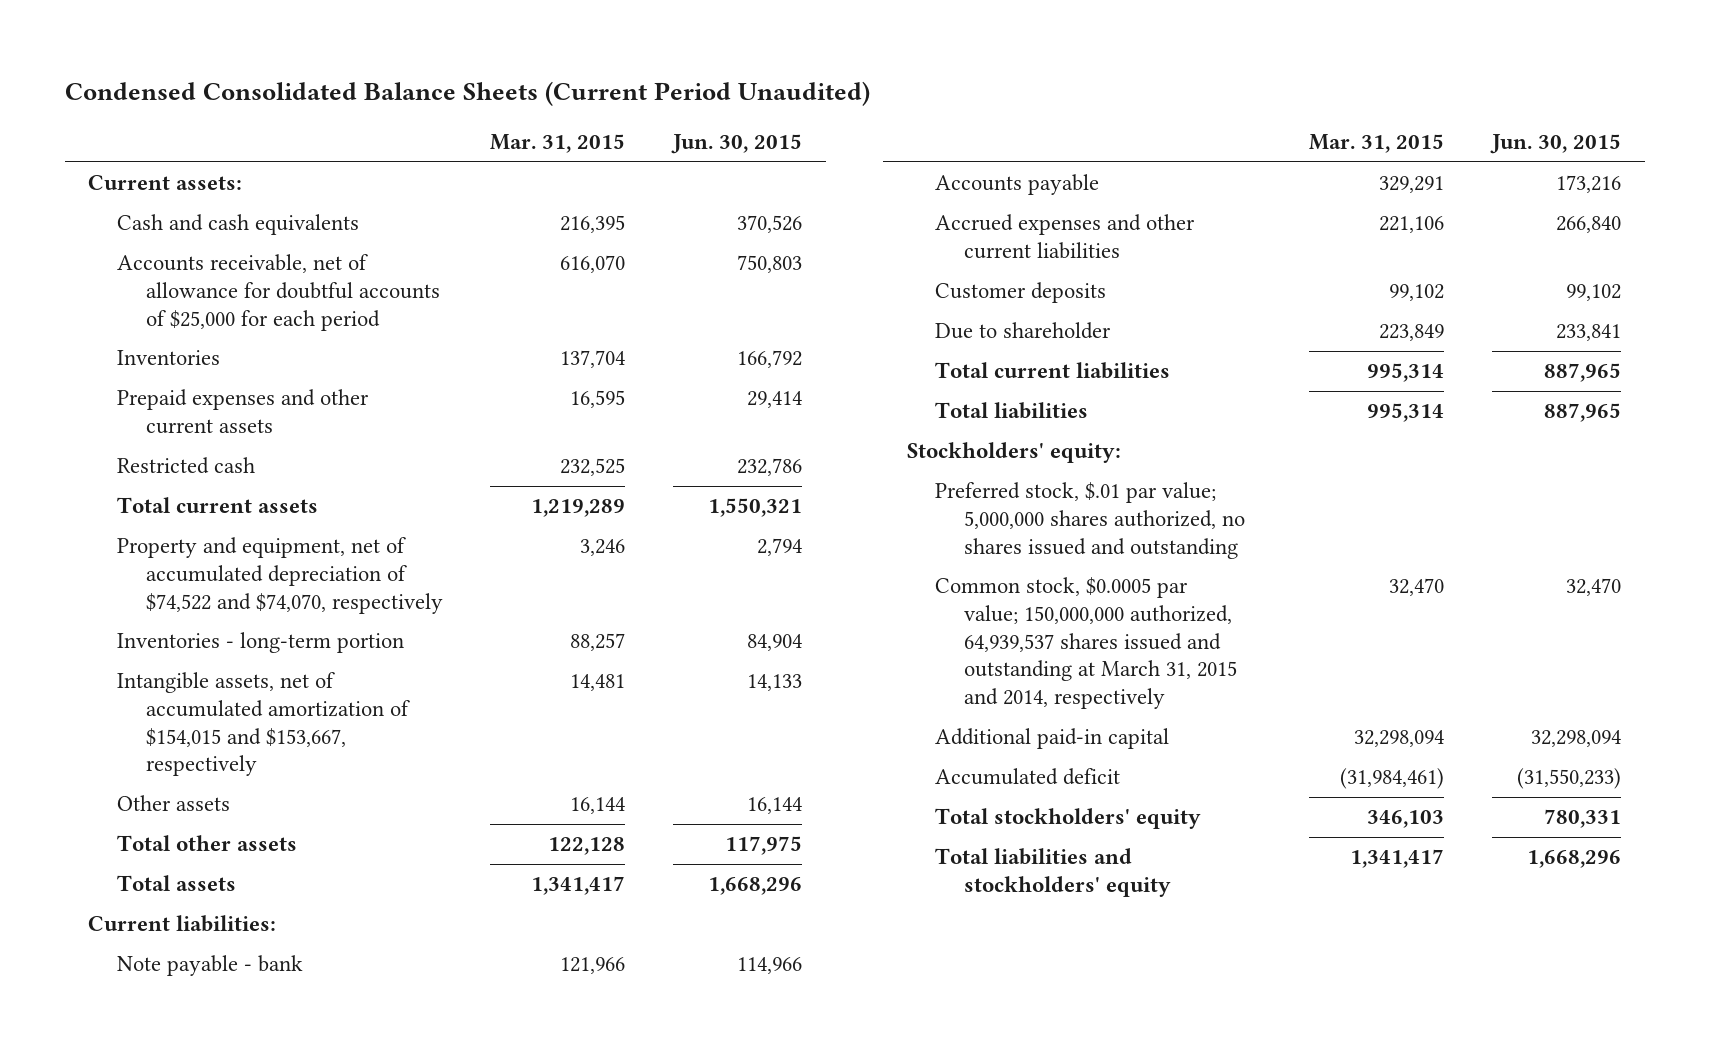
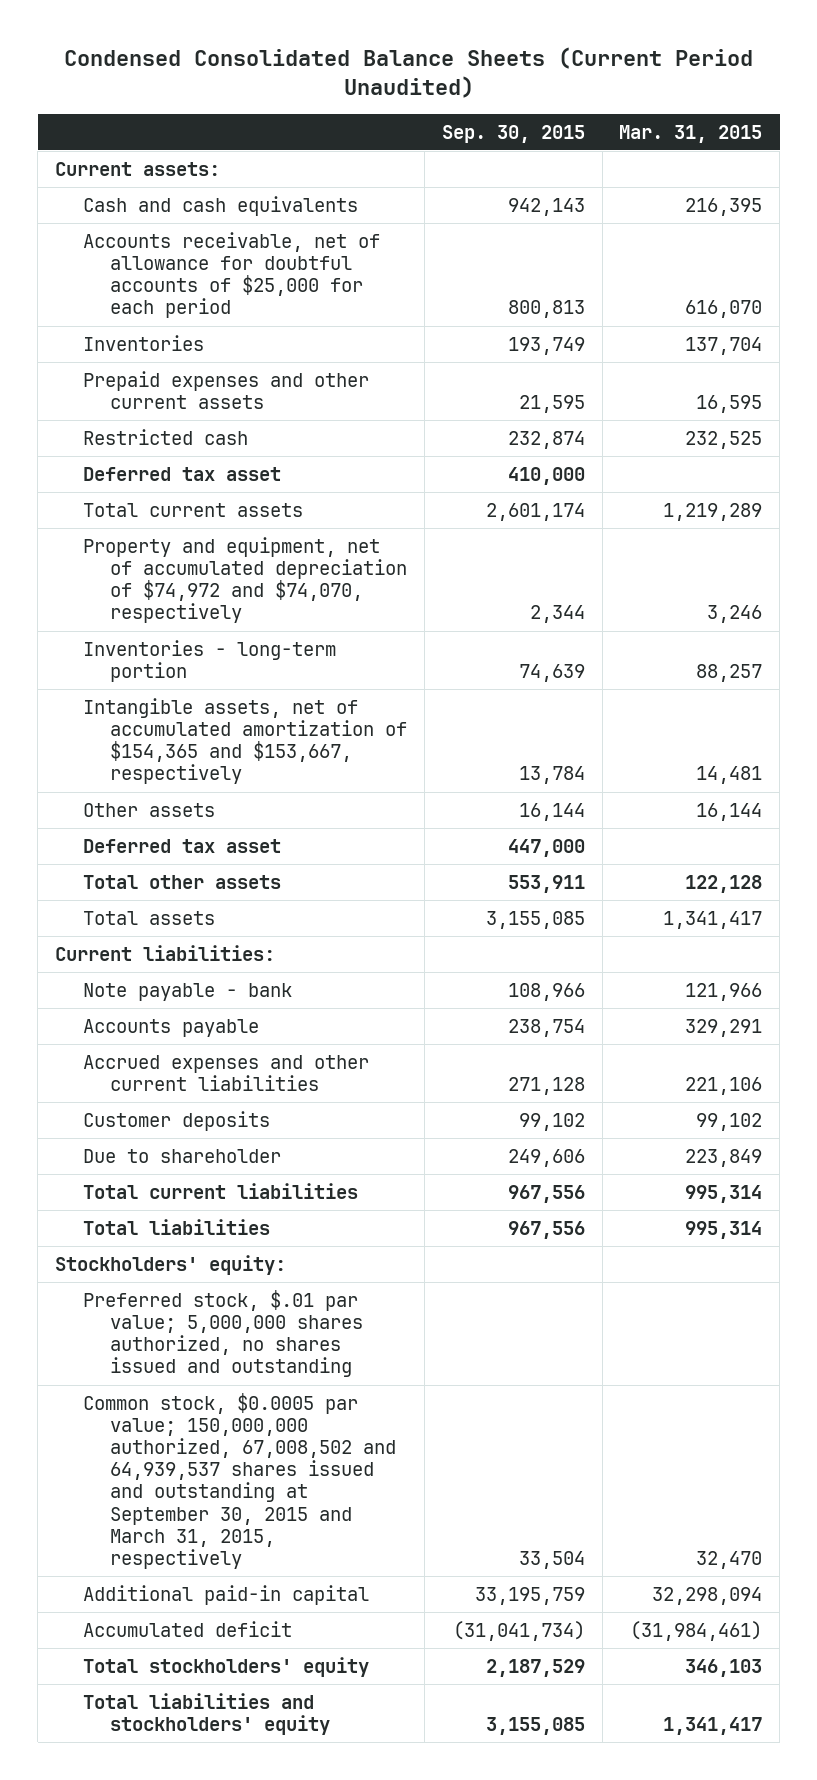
[671,134,803,155] Jun. 30, 2015 -> none
none -> [441,124,585,143] Sep. 30, 2015
none -> [82,466,281,481] Deferred tax asset
[117,537,443,614] Property and equipment, net of accumulated depreciation of $74,522 and $74,070, respectively -> [82,536,407,624] Property and equipment, net of accumulated depreciation of $74,972 and $74,070, respectively
[117,672,410,777] Intangible assets, net of accumulated amortization of $154,015 and $153,667, respectively -> [82,697,407,785] Intangible assets, net of accumulated amortization of $154,365 and $153,667, respectively
none -> [82,838,281,853] Deferred tax asset
[935,577,1237,709] Common stock, $0.0005 par value; 150,000,000 authorized, 64,939,537 shares issued and outstanding at March 31, 2015 and 2014, respectively -> [82,1392,396,1569] Common stock, $0.0005 par value; 150,000,000 authorized, 67,008,502 and 64,939,537 shares issued and outstanding at September 30, 2015 and March 31, 2015, respectively

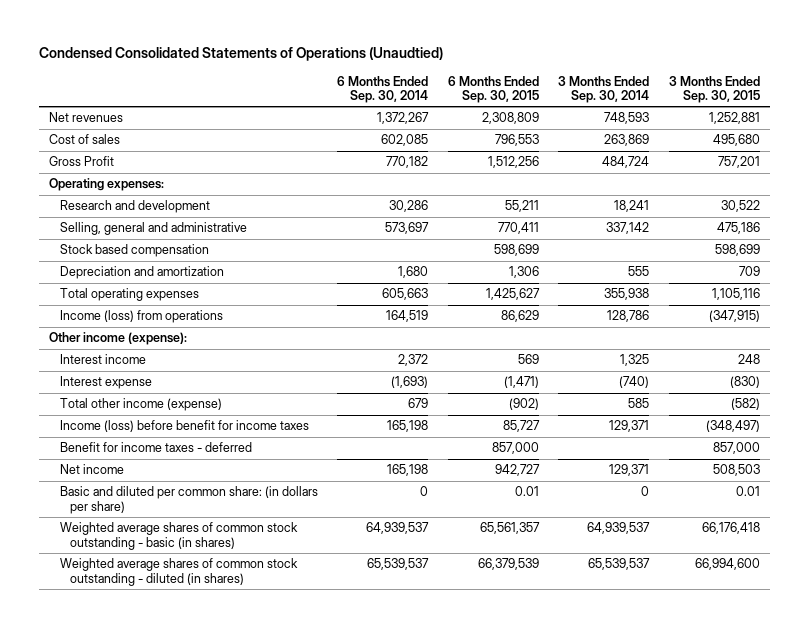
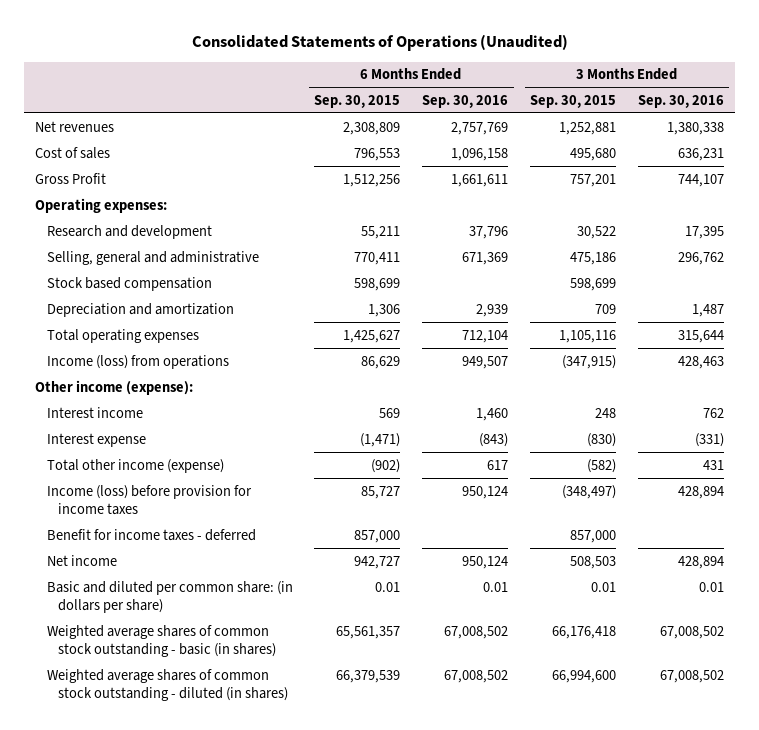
[39,47,444,62] Condensed Consolidated Statements of Operations (Unaudtied) -> [191,34,568,52] Consolidated Statements of Operations (Unaudited)
[337,75,429,104] 6 Months Ended Sep. 30, 2014 -> none
[558,75,650,104] 3 Months Ended Sep. 30, 2014 -> none
none -> [422,94,509,108] Sep. 30, 2016
none -> [637,94,724,108] Sep. 30, 2016
[59,420,309,433] Income (loss) before benefit for income taxes -> [46,484,252,516] Income (loss) before provision for income taxes

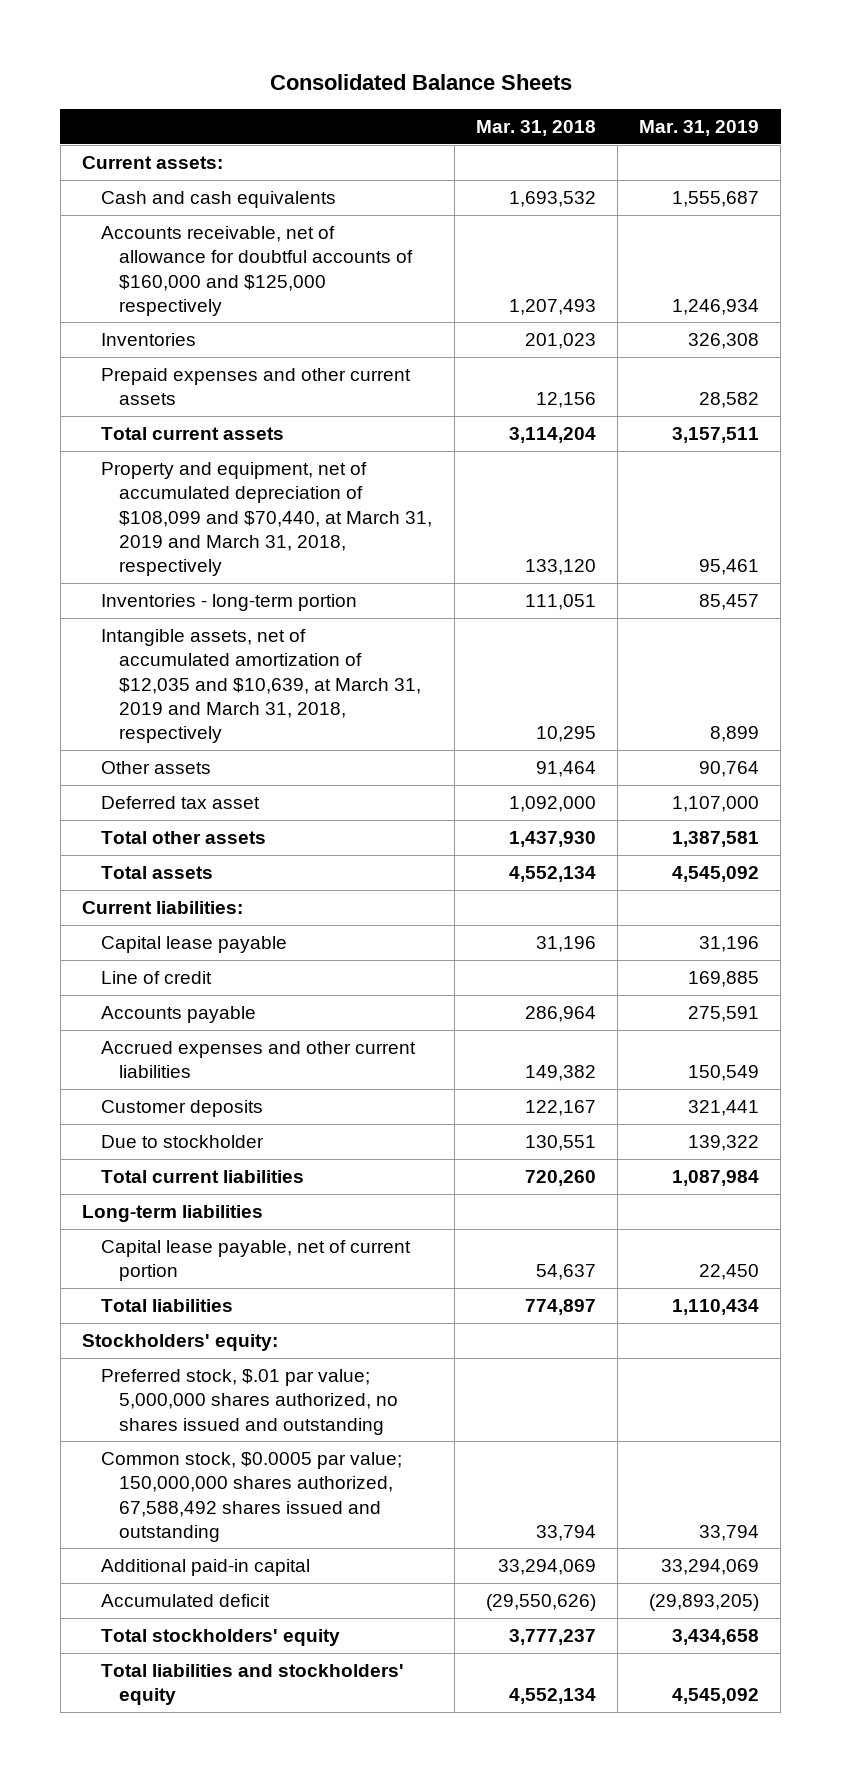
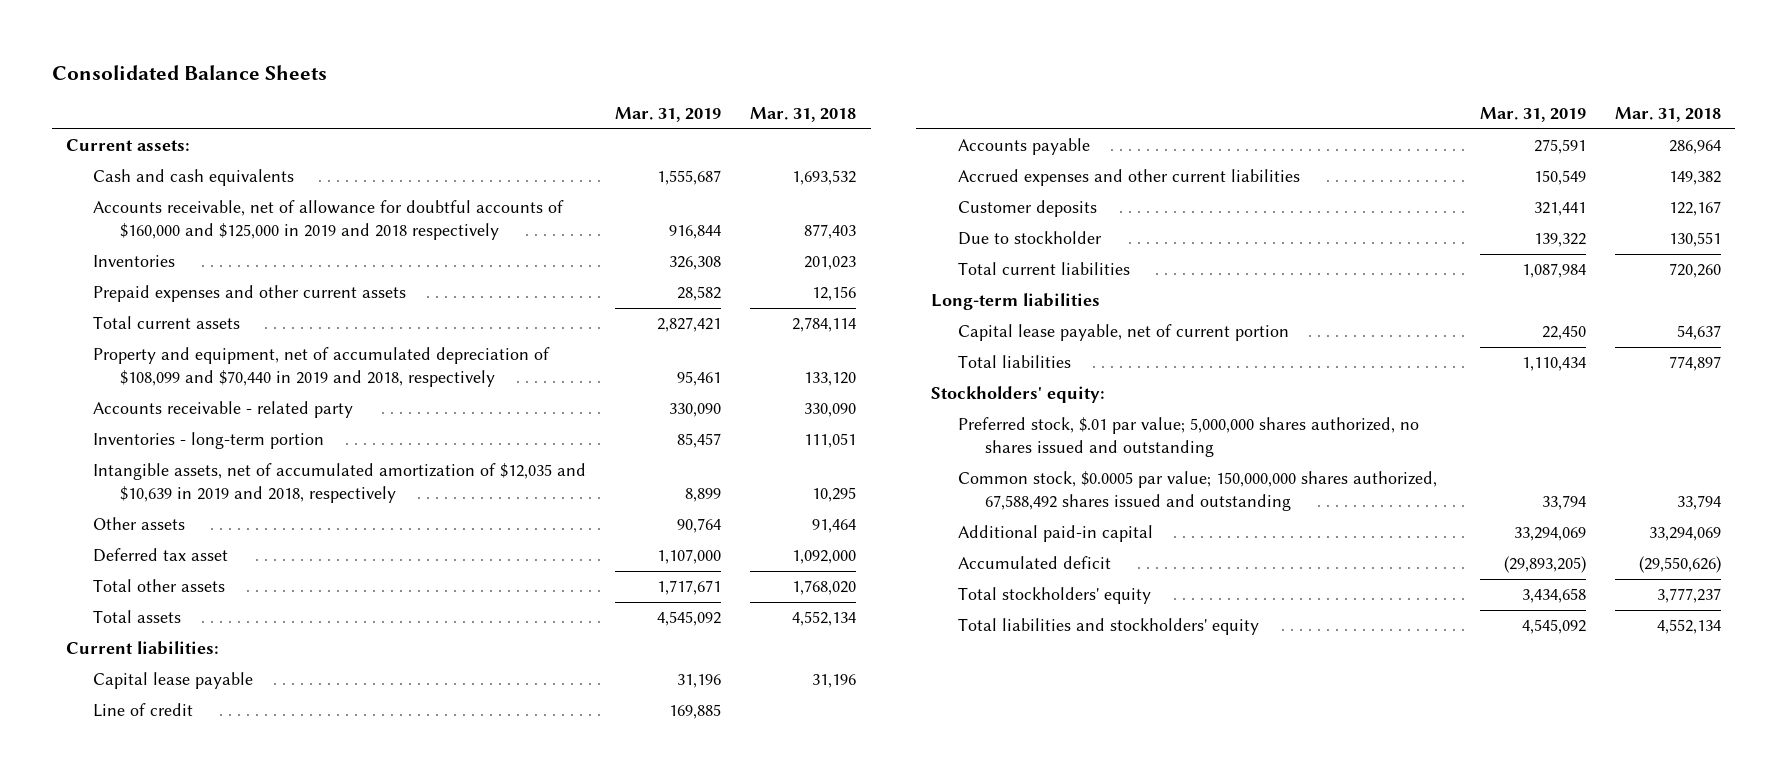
[100,225,414,316] Accounts receivable, net of allowance for doubtful accounts of $160,000 and $125,000 respectively -> [93,200,565,240] Accounts receivable, net of allowance for doubtful accounts of $160,000 and $125,000 in 2019 and 2018 respectively
[508,298,596,315] 1,207,493 -> [804,223,857,239] 877,403
[672,298,760,315] 1,246,934 -> [669,224,722,239] 916,844
[508,426,596,443] 3,114,204 -> [792,317,857,333] 2,784,114
[672,426,760,443] 3,157,511 -> [657,317,722,333] 2,827,421
[100,461,433,577] Property and equipment, net of accumulated depreciation of $108,099 and $70,440, at March 31, 2019 and March 31, 2018, respectively -> [93,347,551,387] Property and equipment, net of accumulated depreciation of $108,099 and $70,440 in 2019 and 2018, respectively
none -> [93,401,354,419] Accounts receivable - related party
[100,628,422,744] Intangible assets, net of accumulated amortization of $12,035 and $10,639, at March 31, 2019 and March 31, 2018, respectively -> [93,463,587,503] Intangible assets, net of accumulated amortization of $12,035 and $10,639 in 2019 and 2018, respectively
[508,830,596,847] 1,437,930 -> [792,580,857,596] 1,768,020
[672,830,760,847] 1,387,581 -> [657,580,722,596] 1,717,671

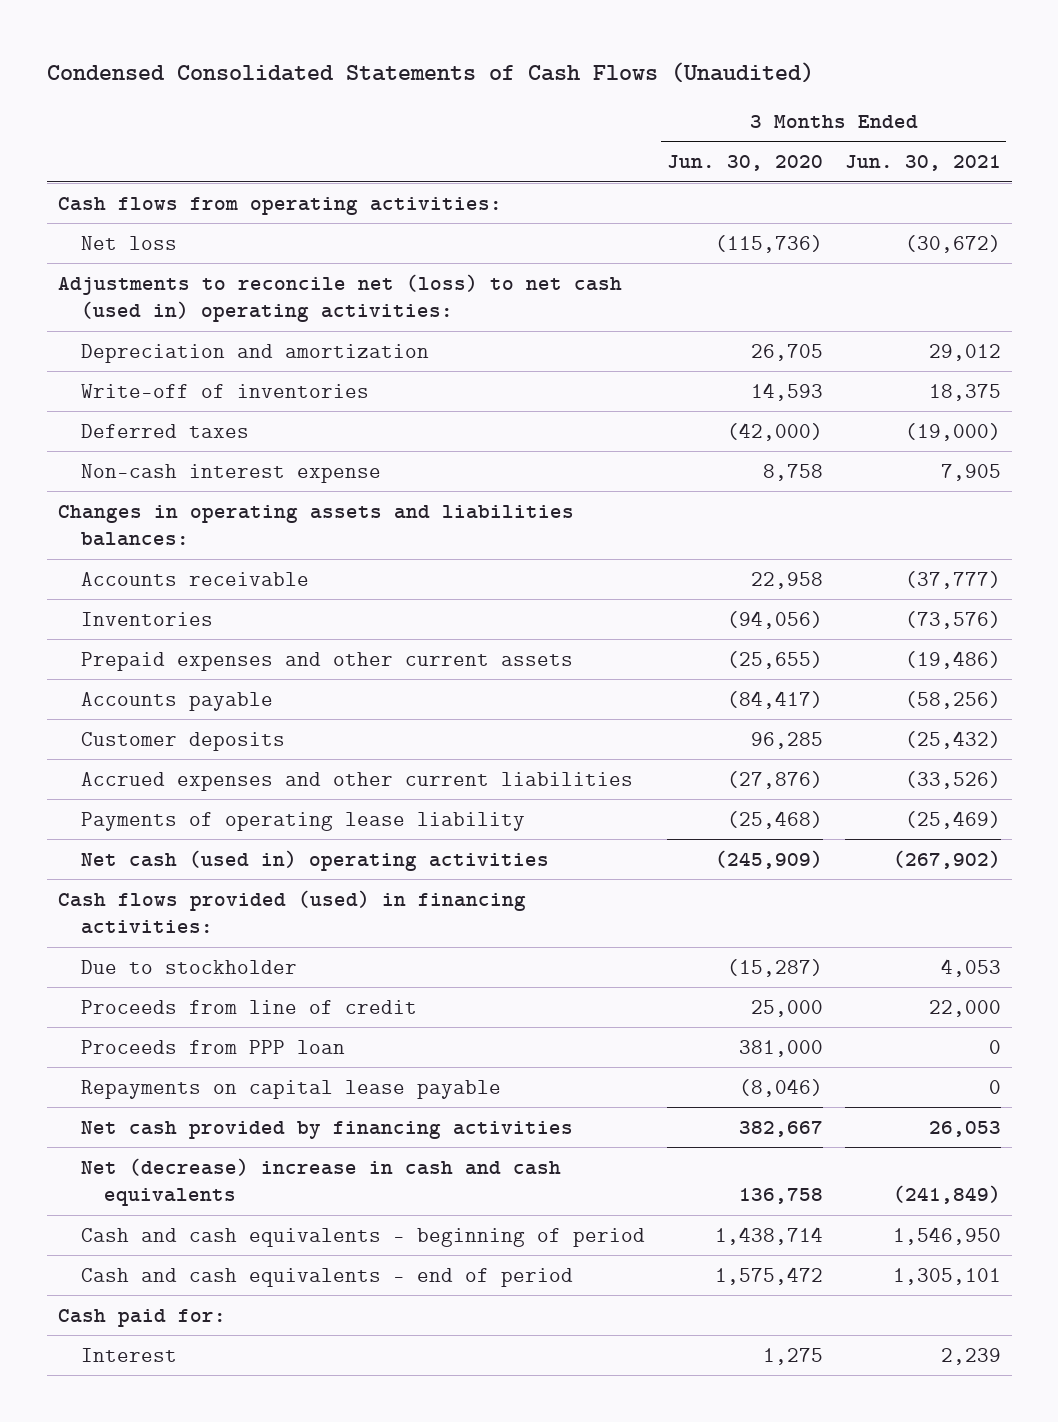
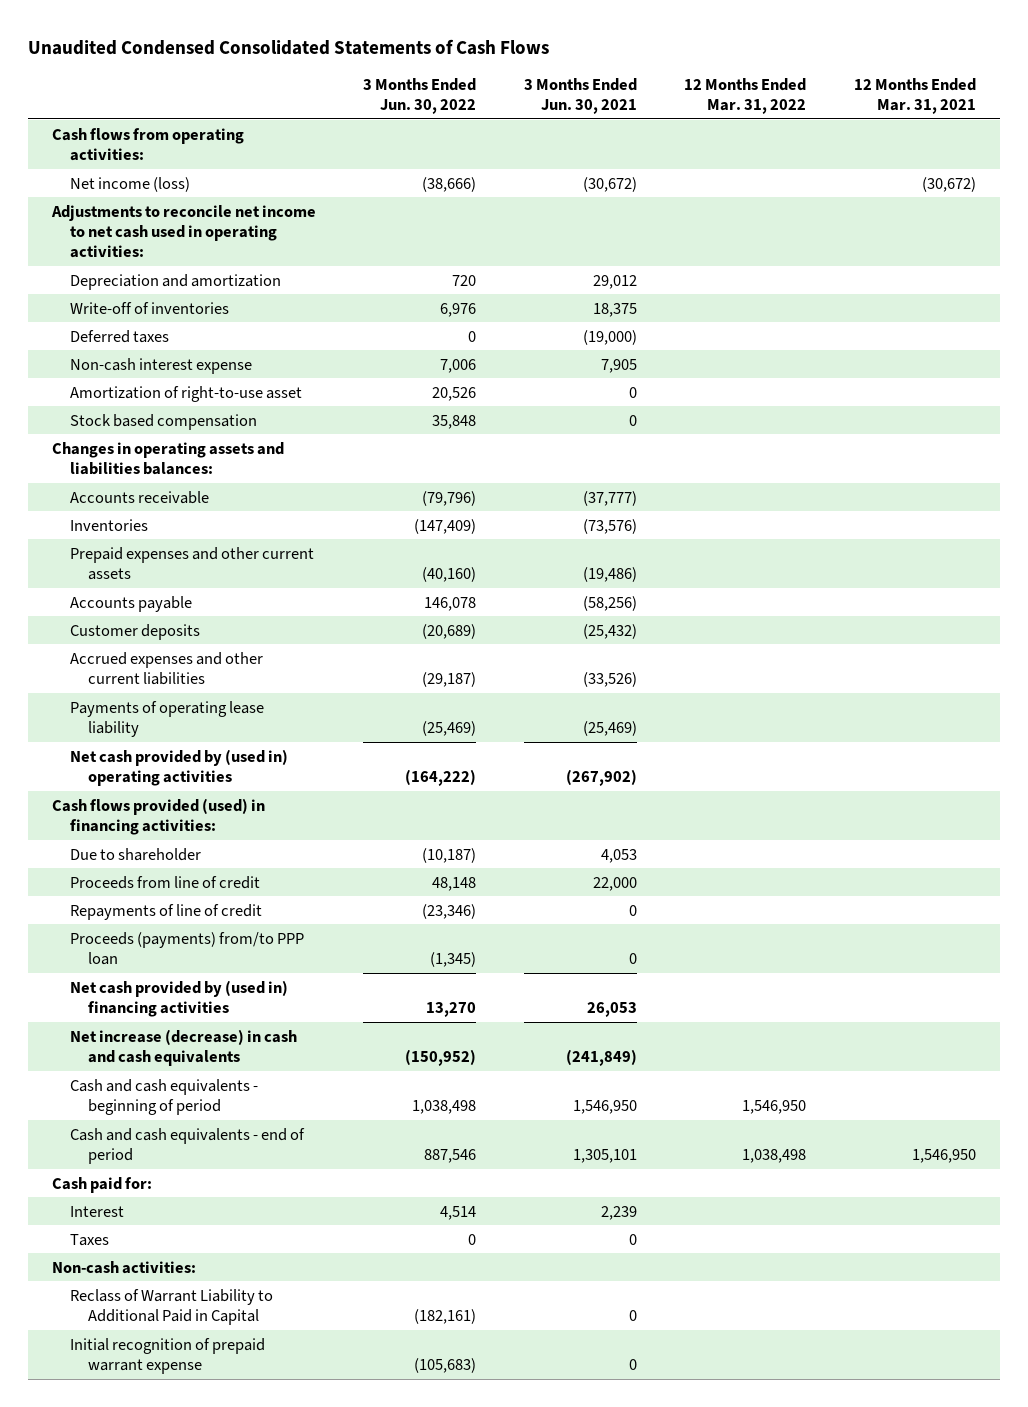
[46,61,814,83] Condensed Consolidated Statements of Cash Flows (Unaudited) -> [28,38,550,55] Unaudited Condensed Consolidated Statements of Cash Flows
[666,155,823,172] Jun. 30, 2020 -> none
none -> [363,77,477,115] 3 Months Ended Jun. 30, 2022
none -> [684,77,807,115] 12 Months Ended Mar. 31, 2022
none -> [853,77,976,115] 12 Months Ended Mar. 31, 2021
[80,235,177,250] Net loss -> [69,176,190,192] Net income (loss)
[57,273,622,323] Adjustments to reconcile net (loss) to net cash (used in) operating activities: -> [50,204,316,259] Adjustments to reconcile net income to net cash used in operating activities:
none -> [69,385,302,402] Amortization of right-to-use asset
none -> [69,413,257,430] Stock based compensation
[80,849,549,871] Net cash (used in) operating activities -> [69,748,288,786] Net cash provided by (used in) operating activities
[80,959,297,974] Due to stockholder -> [69,847,201,861] Due to shareholder
[80,1079,501,1099] Repayments on capital lease payable -> none
none -> [69,903,262,920] Repayments of line of credit
[80,1039,345,1054] Proceeds from PPP loan -> [69,931,304,965] Proceeds (payments) from/to PPP loan
[80,1120,573,1139] Net cash provided by financing activities -> [69,979,288,1017] Net cash provided by (used in) financing activities
[80,1157,561,1207] Net (decrease) increase in cash and cash equivalents -> [69,1028,297,1066] Net increase (decrease) in cash and cash equivalents
none -> [69,1233,109,1246] Taxes
none -> [51,1260,196,1274] Non-cash activities:
none -> [69,1288,273,1325] Reclass of Warrant Liability to Additional Paid in Capital
none -> [69,1337,265,1374] Initial recognition of prepaid warrant expense

